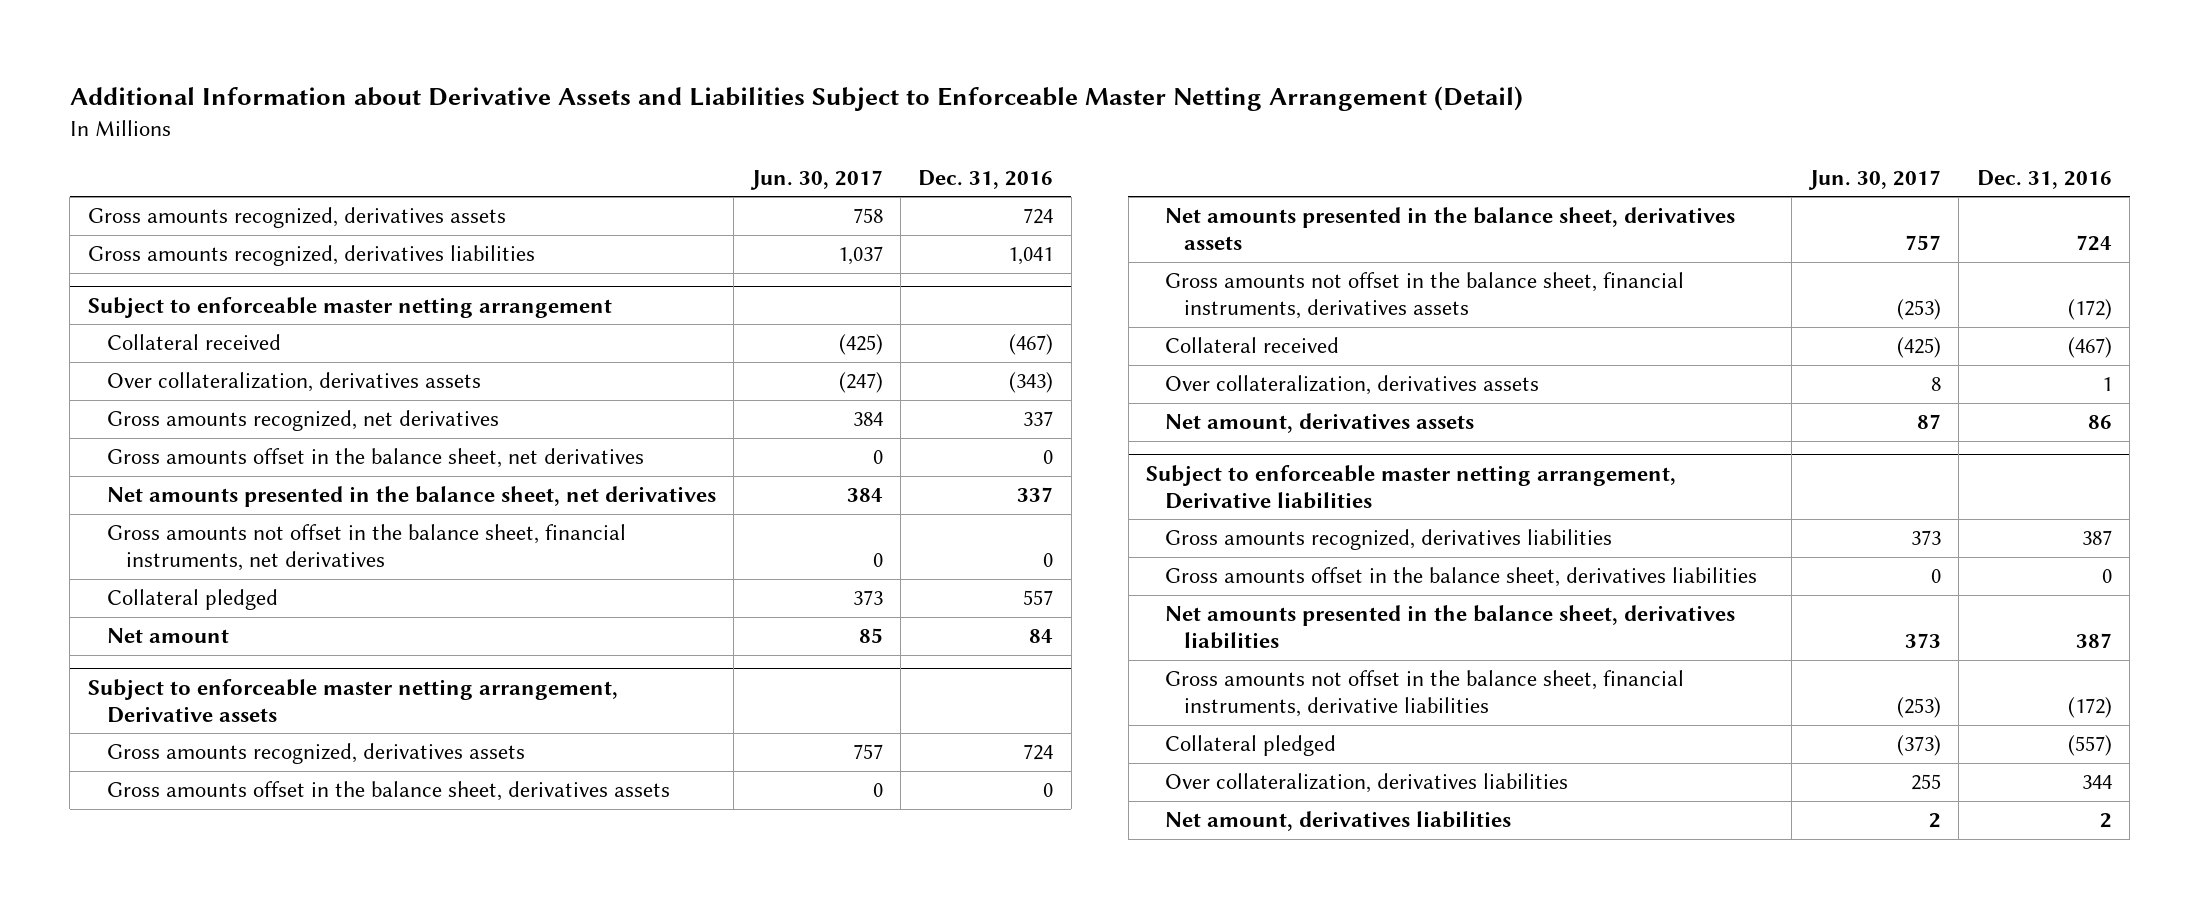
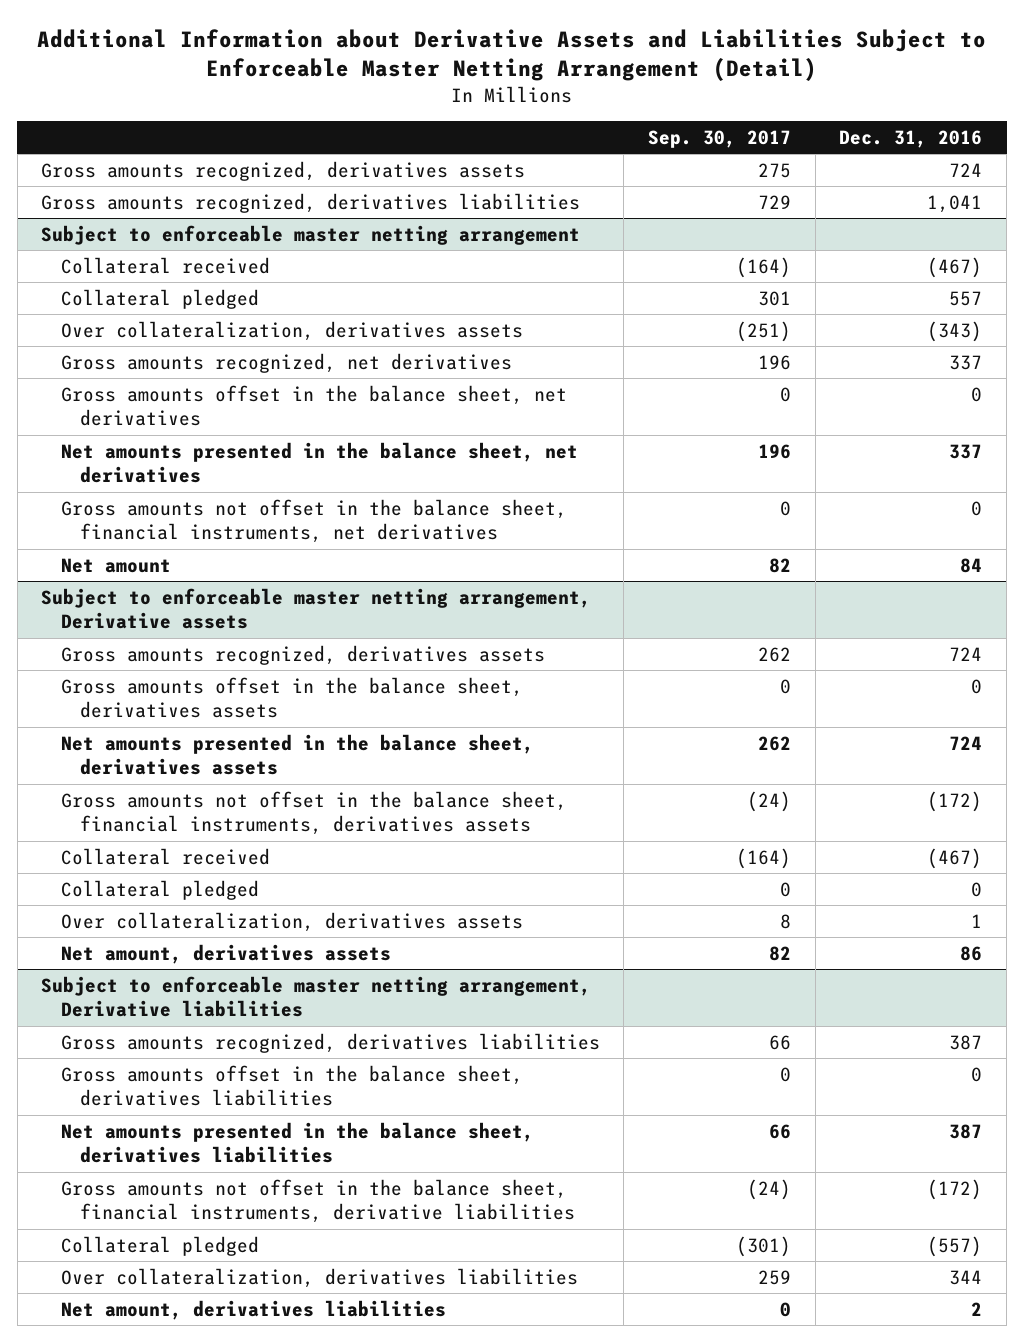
[749,169,883,190] Jun. 30, 2017 -> none
none -> [648,129,792,148] Sep. 30, 2017
[106,589,278,611] Collateral pledged -> [60,288,259,309] Collateral pledged
none -> [60,879,259,900] Collateral pledged

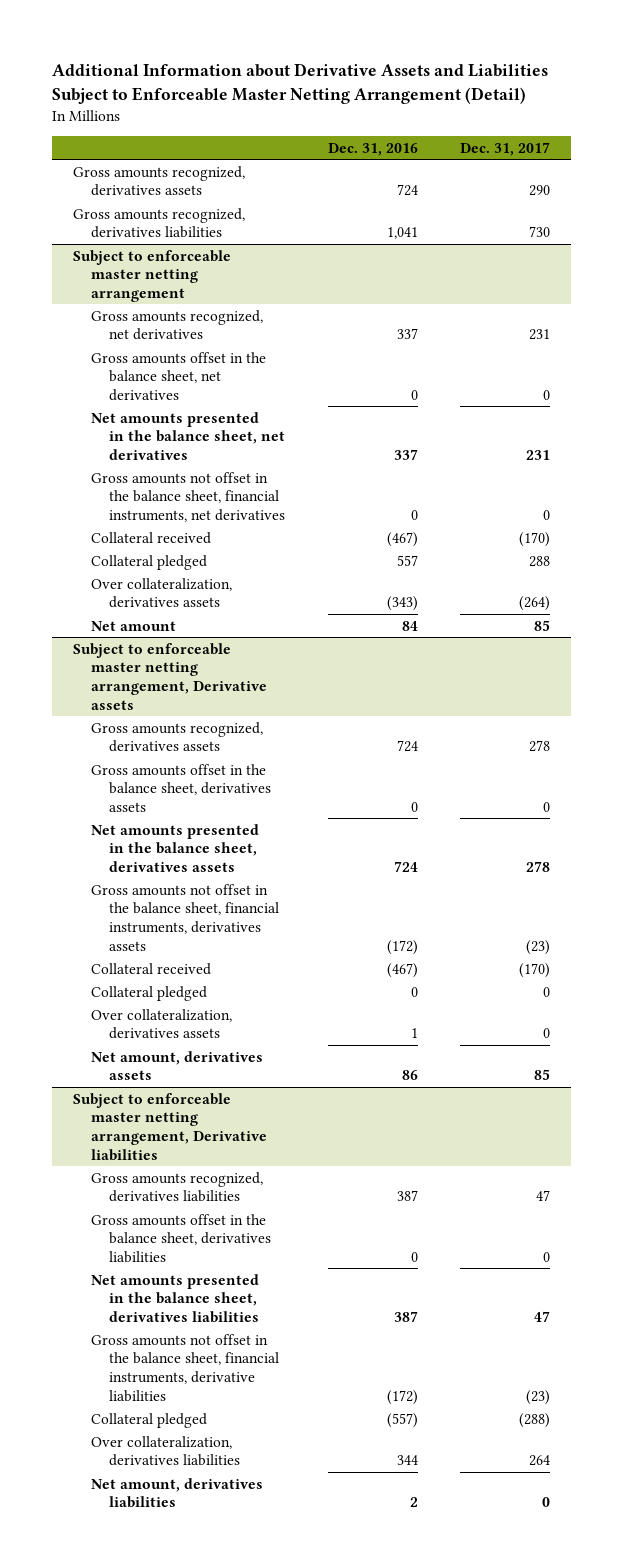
[648,129,792,148] Sep. 30, 2017 -> none
none -> [459,141,550,156] Dec. 31, 2017
[60,256,270,274] Collateral received -> [91,531,212,544] Collateral received
[60,288,259,309] Collateral pledged -> [91,554,208,570] Collateral pledged
[60,320,523,341] Over collateralization, derivatives assets -> [91,577,233,609] Over collateralization, derivatives assets

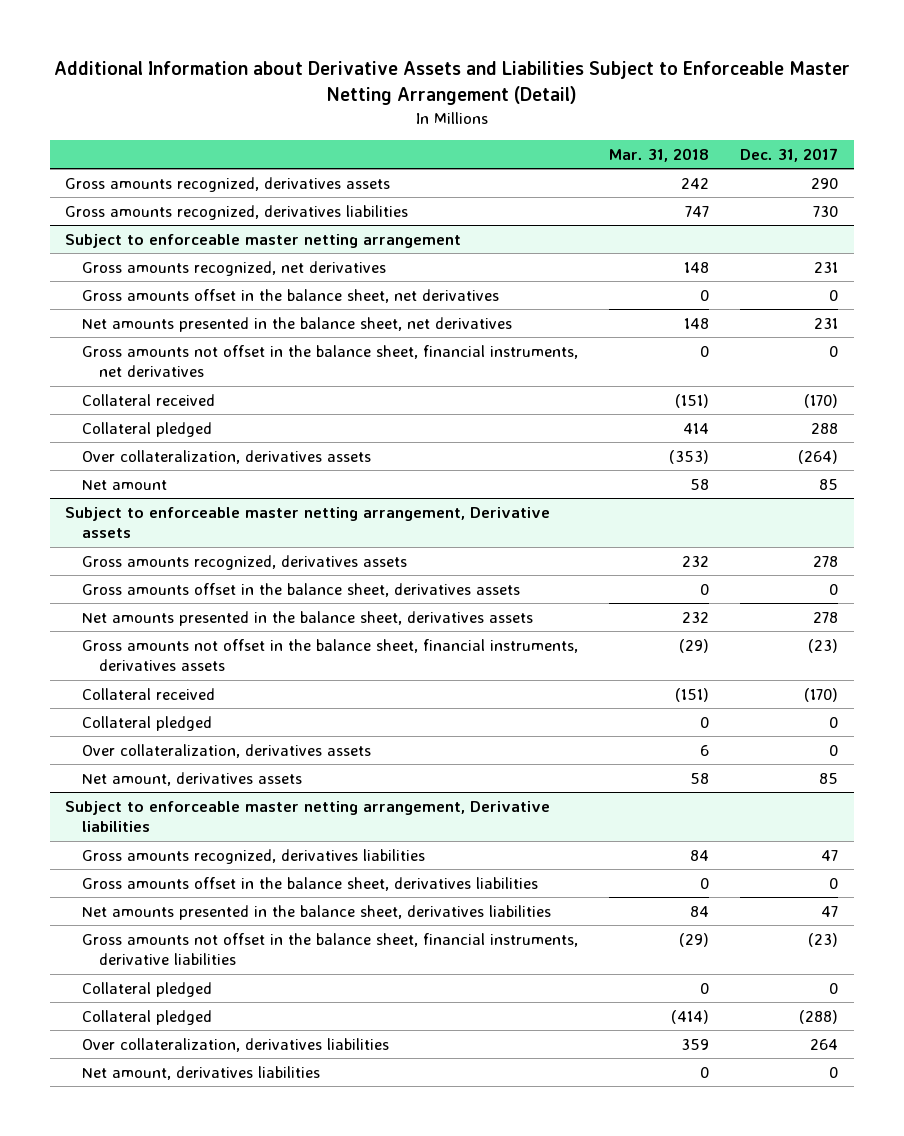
[327,142,418,156] Dec. 31, 2016 -> none
none -> [609,147,710,162] Mar. 31, 2018
none -> [82,981,213,997] Collateral pledged

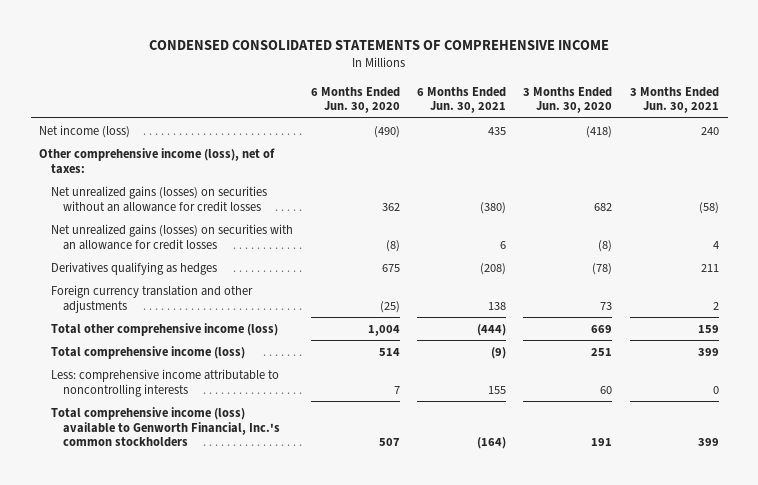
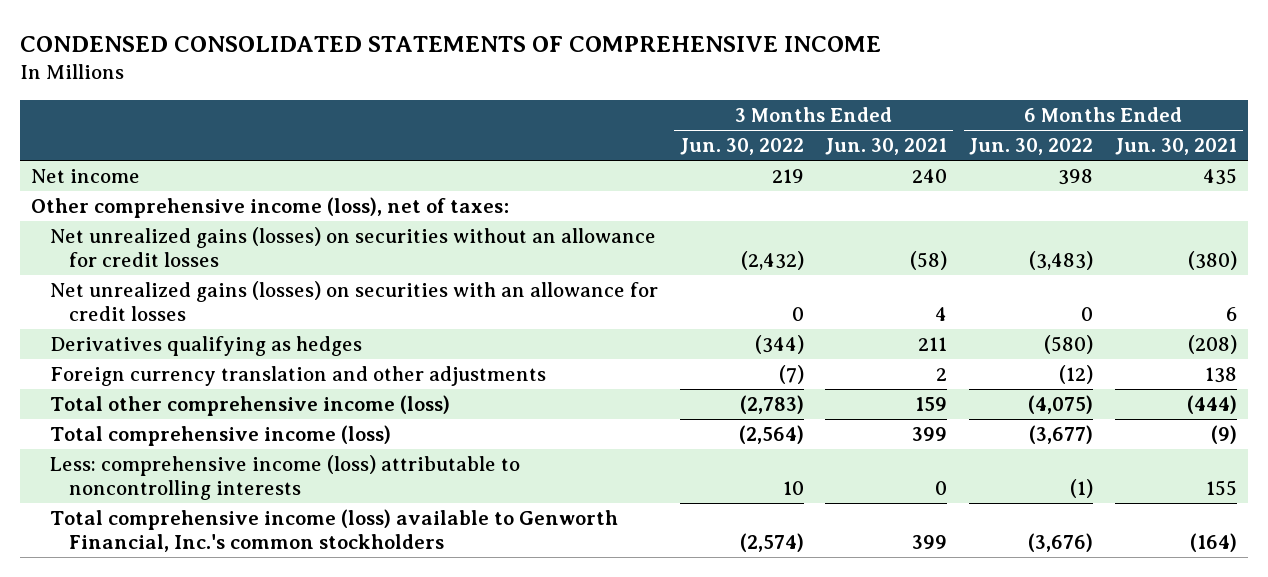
[310,86,400,114] 6 Months Ended Jun. 30, 2020 -> none
[523,86,613,114] 3 Months Ended Jun. 30, 2020 -> none
none -> [679,138,804,156] Jun. 30, 2022
none -> [969,138,1094,156] Jun. 30, 2022
[39,124,131,138] Net income (loss) -> [31,169,141,184] Net income
[51,368,280,397] Less: comprehensive income attributable to noncontrolling interests -> [49,455,520,501] Less: comprehensive income (loss) attributable to noncontrolling interests

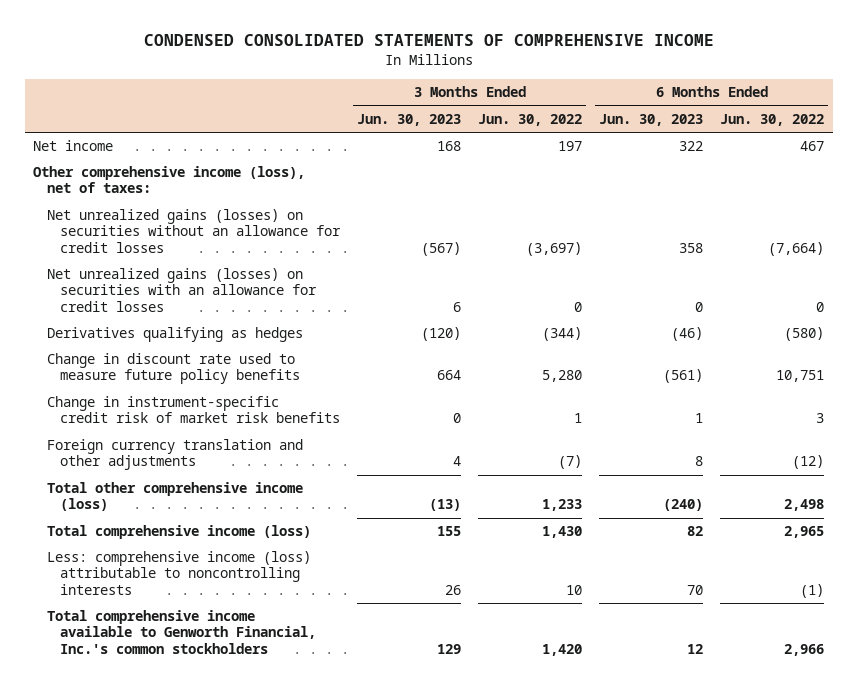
[825,138,948,156] Jun. 30, 2021 -> none
[1115,138,1238,156] Jun. 30, 2021 -> none
none -> [357,113,462,126] Jun. 30, 2023
none -> [599,113,704,126] Jun. 30, 2023
[771,169,804,184] 219 -> [558,141,583,152] 197
[1058,169,1094,186] 398 -> [800,141,825,152] 467
[740,251,804,271] (2,432) -> [526,241,583,256] (3,697)
[1029,251,1094,271] (3,483) -> [768,241,825,256] (7,664)
none -> [46,353,301,385] Change in discount rate used to measure future policy benefits
none -> [46,396,341,424] Change in instrument-specific credit risk of market risk benefits
[739,395,804,415] (2,783) -> [542,499,583,512] 1,233
[1028,395,1094,415] (4,075) -> [784,499,825,512] 2,498
[738,425,804,445] (2,564) -> [542,526,583,539] 1,430
[1029,425,1094,445] (3,677) -> [784,526,825,539] 2,965
[49,509,618,553] Total comprehensive income (loss) available to Genworth Financial, Inc.'s common stockholders -> [46,610,317,654] Total comprehensive income available to Genworth Financial, Inc.'s common stockholders
[739,533,804,553] (2,574) -> [542,643,583,656] 1,420
[1028,533,1094,553] (3,676) -> [784,643,825,656] 2,966

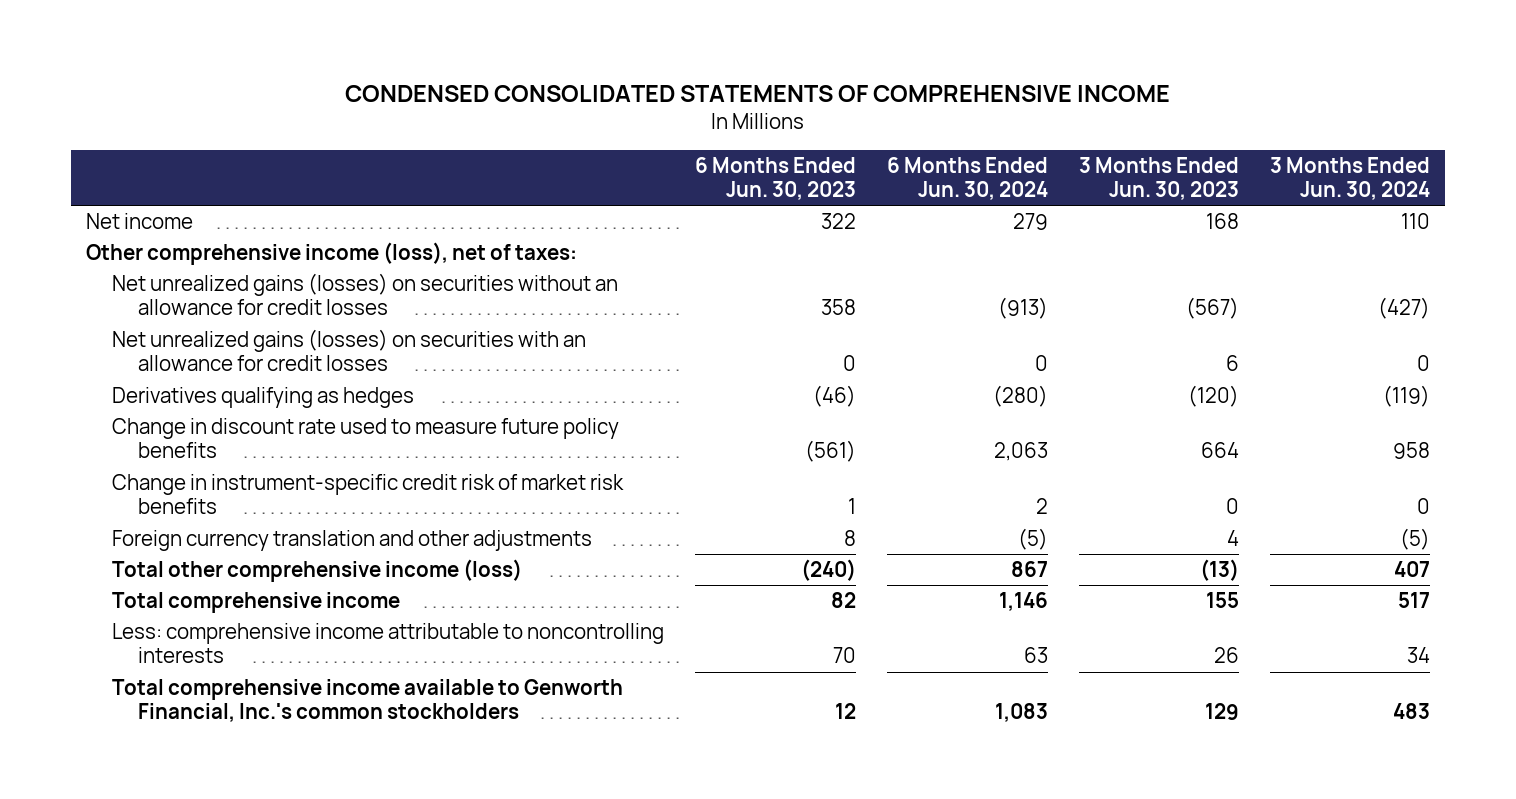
[478,113,583,126] Jun. 30, 2022 -> none
[720,113,825,126] Jun. 30, 2022 -> none
none -> [886,156,1048,200] 6 Months Ended Jun. 30, 2024
none -> [1269,156,1430,200] 3 Months Ended Jun. 30, 2024
[46,525,311,540] Total comprehensive income (loss) -> [112,591,401,613] Total comprehensive income
[46,551,311,595] Less: comprehensive income (loss) attributable to noncontrolling interests -> [112,622,665,664] Less: comprehensive income attributable to noncontrolling interests

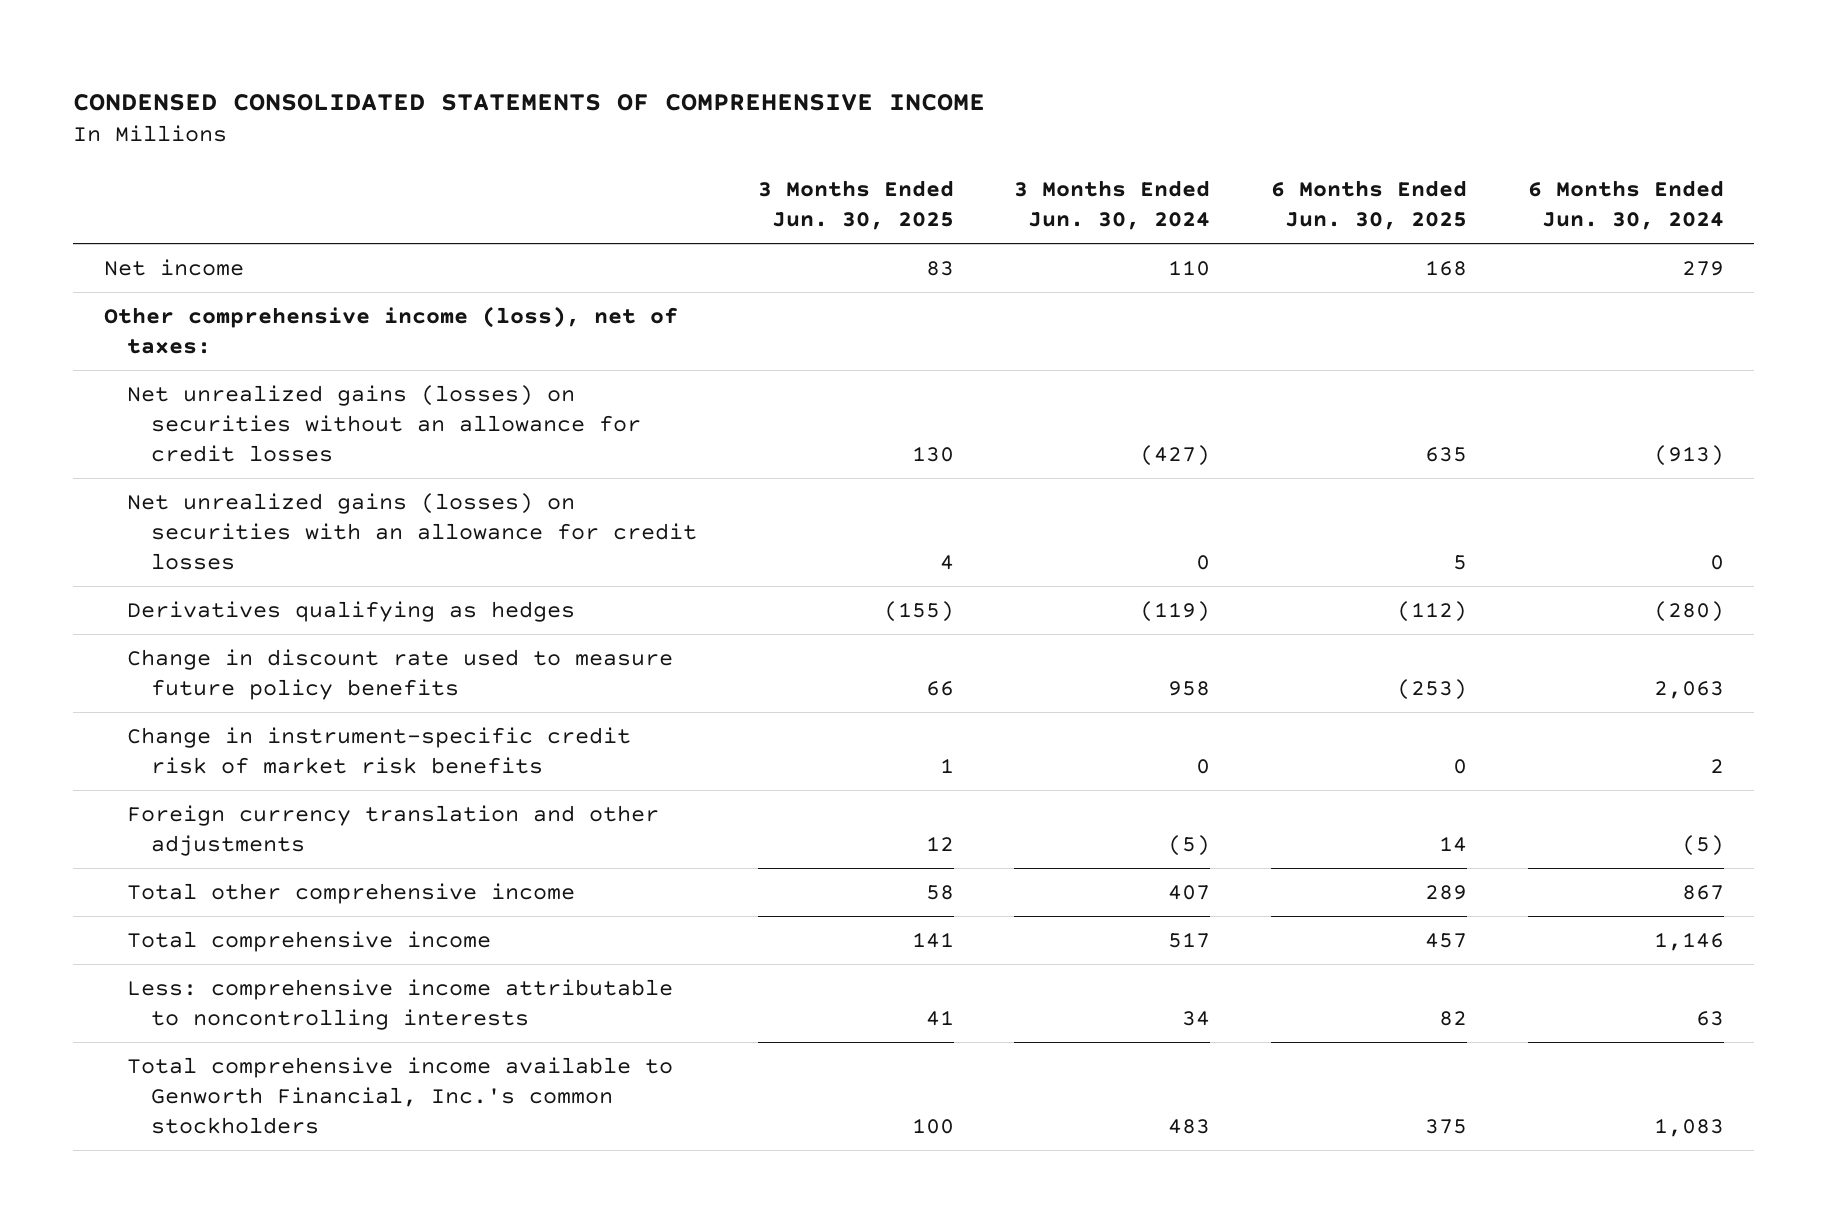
[695,156,857,200] 6 Months Ended Jun. 30, 2023 -> none
[1078,156,1239,200] 3 Months Ended Jun. 30, 2023 -> none
none -> [757,179,954,230] 3 Months Ended Jun. 30, 2025
none -> [1270,179,1467,230] 6 Months Ended Jun. 30, 2025
[112,558,523,582] Total other comprehensive income (loss) -> [127,882,576,904] Total other comprehensive income

